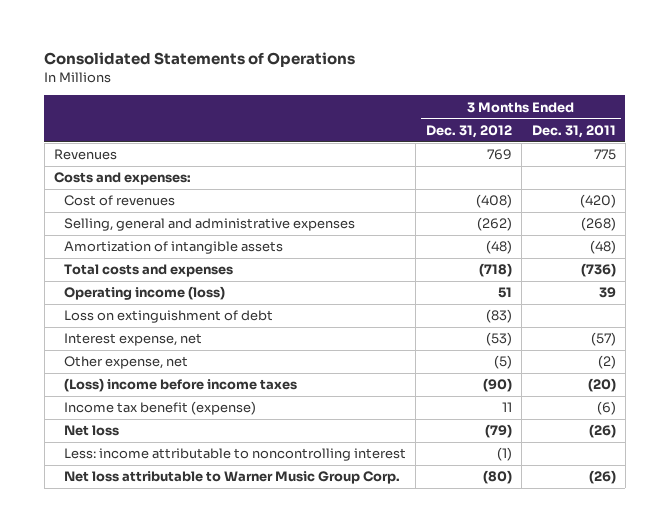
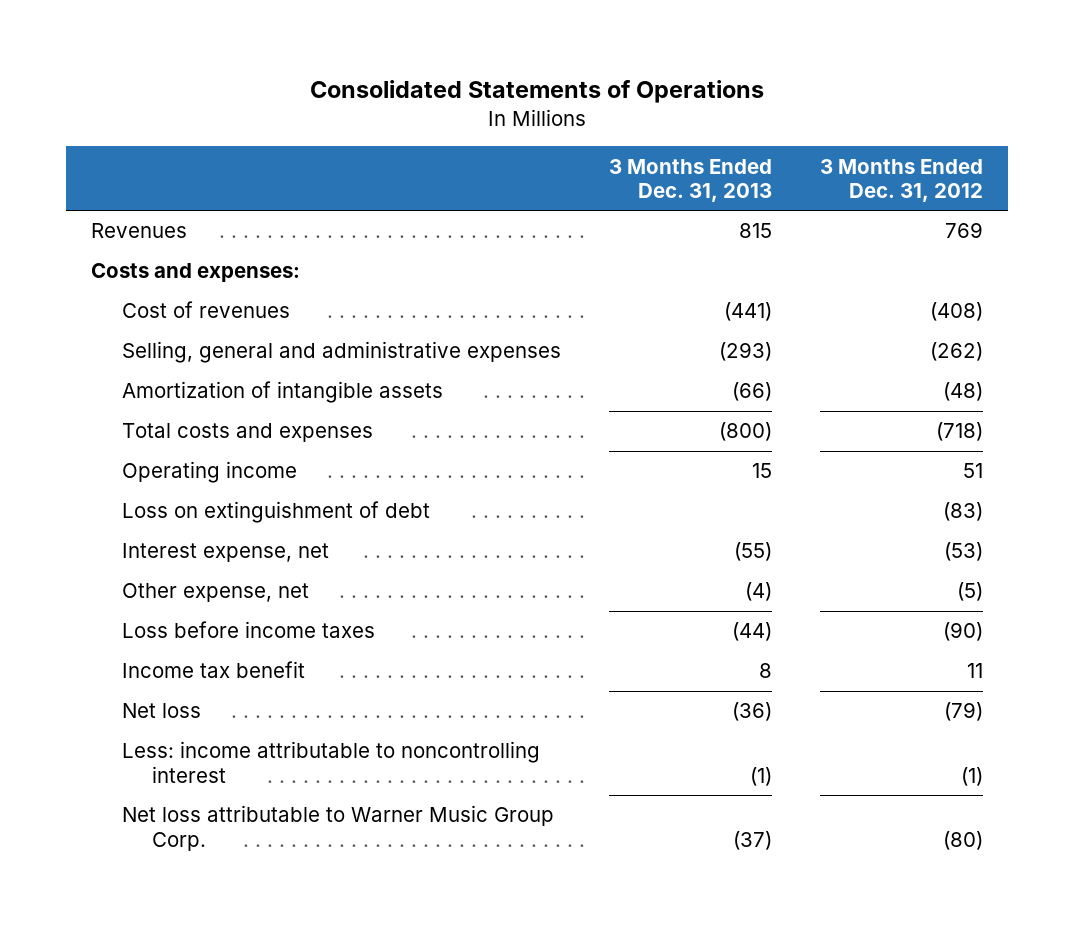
[531,124,616,138] Dec. 31, 2011 -> none
none -> [608,158,772,202] 3 Months Ended Dec. 31, 2013
[63,286,225,301] Operating income (loss) -> [121,461,297,484] Operating income
[63,378,297,393] (Loss) income before income taxes -> [121,621,375,639] Loss before income taxes
[63,401,256,416] Income tax benefit (expense) -> [121,661,305,679] Income tax benefit

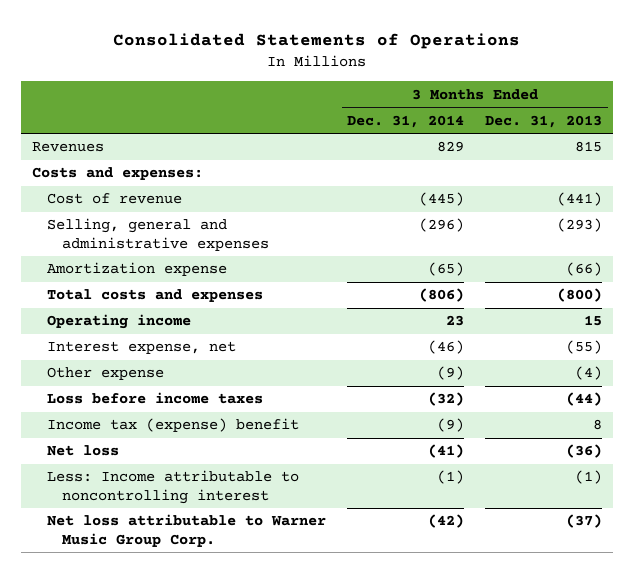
[820,158,984,202] 3 Months Ended Dec. 31, 2012 -> none
none -> [347,114,465,128] Dec. 31, 2014
[121,301,290,319] Cost of revenues -> [46,193,182,205] Cost of revenue
[121,381,443,404] Amortization of intangible assets -> [46,262,227,277] Amortization expense
[121,501,430,524] Loss on extinguishment of debt -> none
[121,583,309,603] Other expense, net -> [46,367,164,381] Other expense
[121,661,305,679] Income tax benefit -> [46,418,299,433] Income tax (expense) benefit
[121,741,540,783] Less: income attributable to noncontrolling interest -> [46,470,299,504] Less: Income attributable to noncontrolling interest

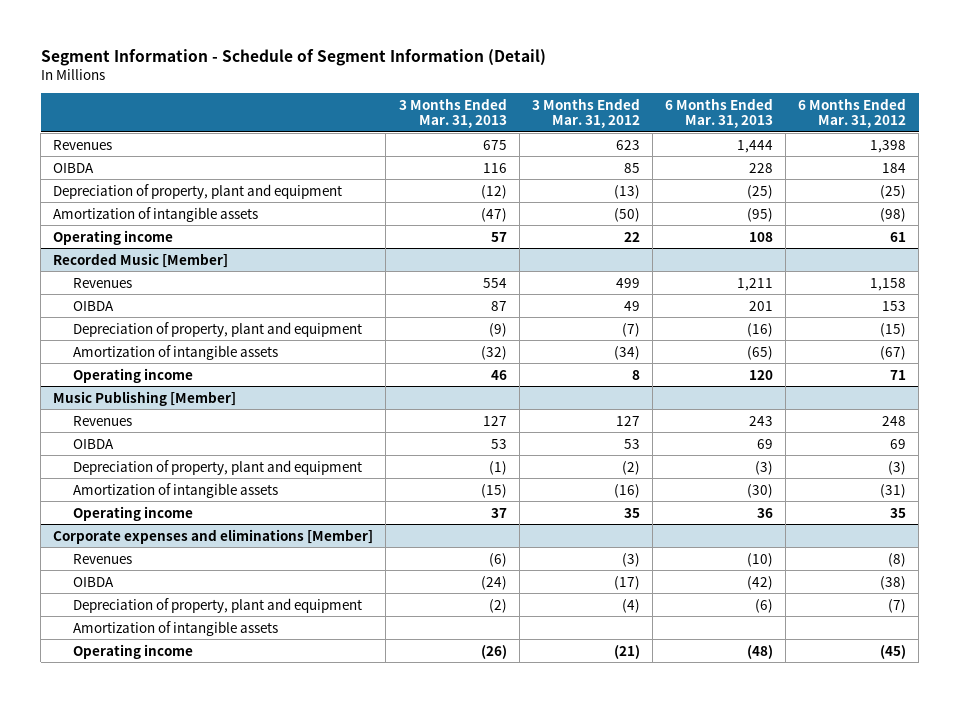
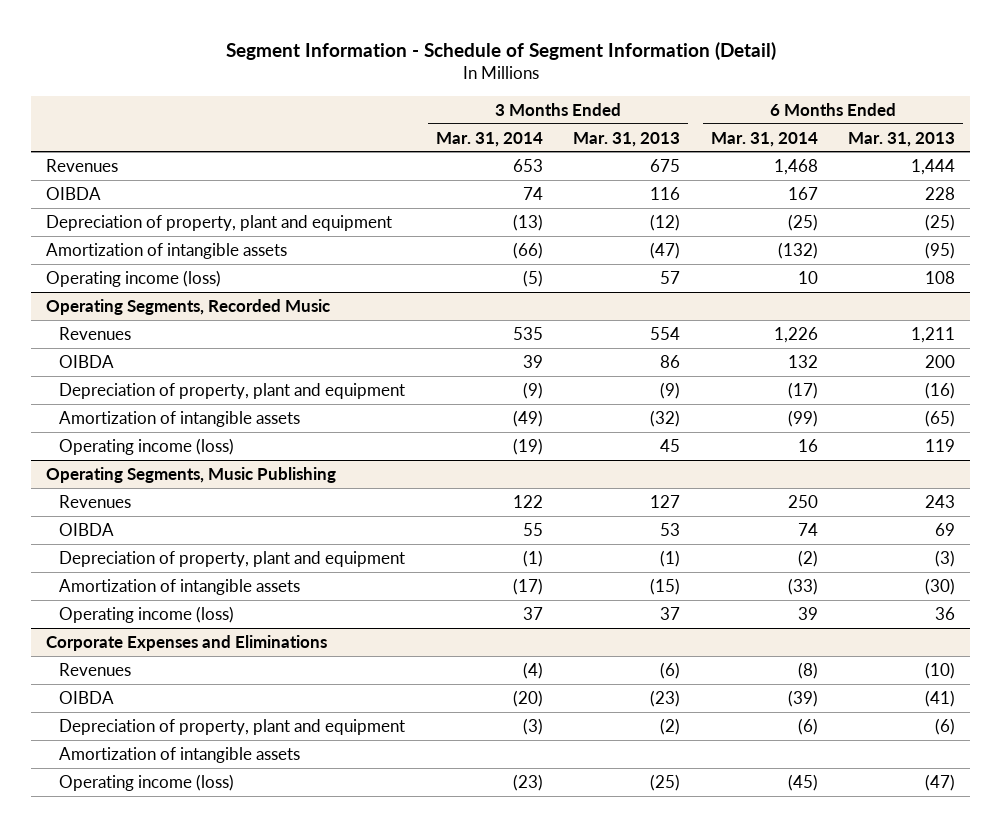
[531,97,640,129] 3 Months Ended Mar. 31, 2012 -> none
[798,97,907,129] 6 Months Ended Mar. 31, 2012 -> none
none -> [435,131,543,147] Mar. 31, 2014
none -> [710,131,818,147] Mar. 31, 2014
[53,252,229,268] Recorded Music [Member] -> none
[53,229,174,245] Operating income -> [46,269,222,287] Operating income (loss)
none -> [46,298,331,315] Operating Segments, Recorded Music
[490,300,507,311] 87 -> [660,354,681,368] 86
[748,300,773,311] 201 -> [925,354,956,368] 200
[53,390,237,406] Music Publishing [Member] -> none
[73,367,194,383] Operating income -> [59,437,235,455] Operating income (loss)
[490,369,507,380] 46 -> [660,438,681,452] 45
[748,369,773,380] 120 -> [925,438,956,452] 119
none -> [46,466,337,483] Operating Segments, Music Publishing
[73,505,194,521] Operating income -> [59,605,235,623] Operating income (loss)
[53,528,374,544] Corporate expenses and eliminations [Member] -> [46,634,328,651] Corporate Expenses and Eliminations
[480,575,507,590] (24) -> [650,689,681,707] (23)
[746,575,773,590] (42) -> [925,689,956,707] (41)
[73,643,194,659] Operating income -> [59,773,235,791] Operating income (loss)
[480,644,507,659] (26) -> [650,773,681,791] (25)
[746,644,773,659] (48) -> [925,773,956,791] (47)

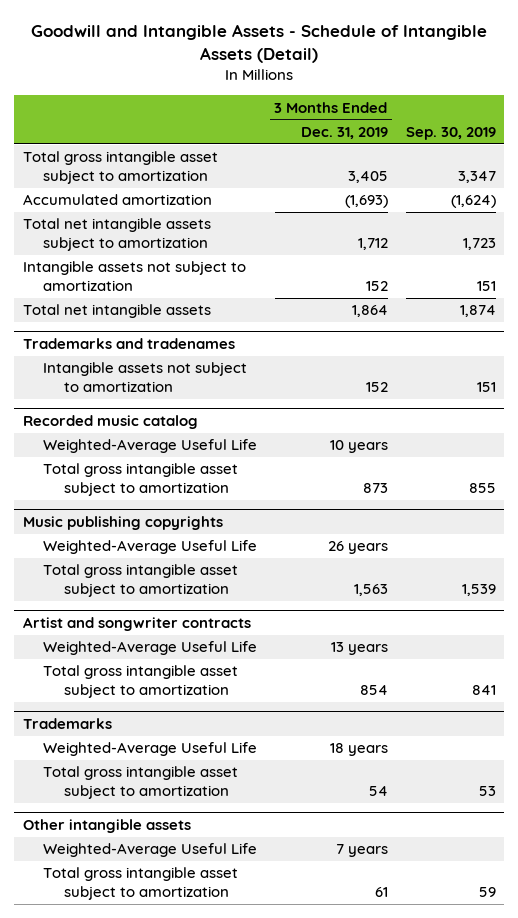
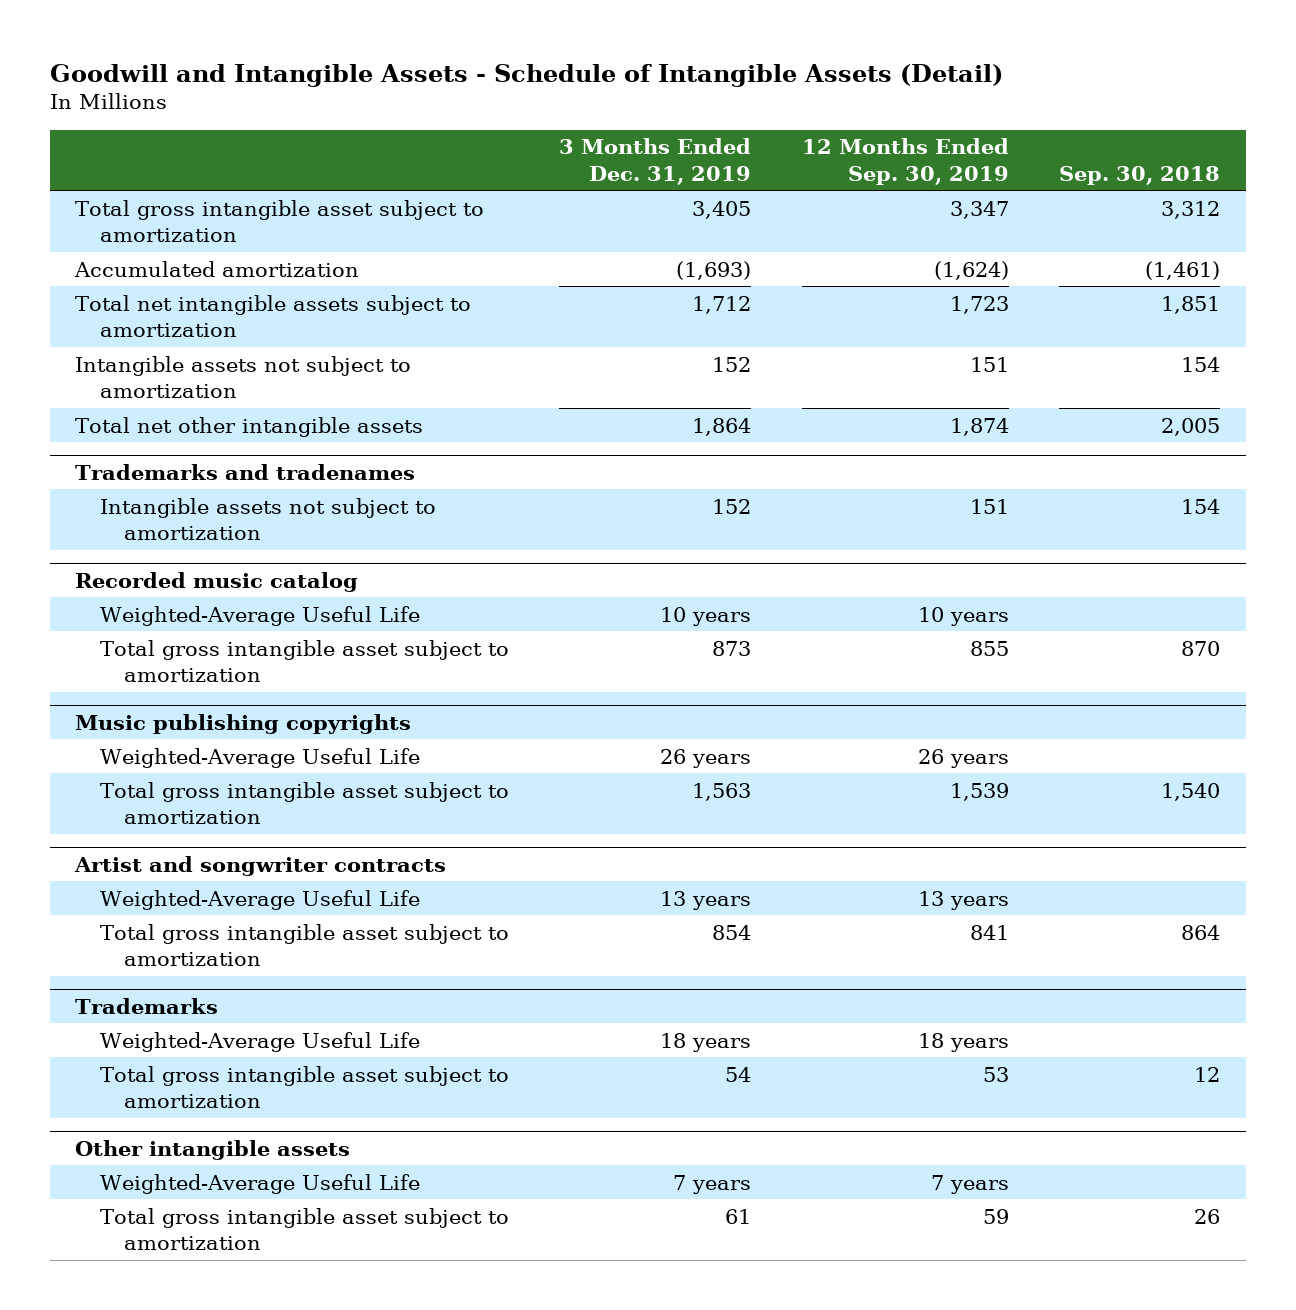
[405,126,496,140] Sep. 30, 2019 -> none
none -> [801,138,1009,185] 12 Months Ended Sep. 30, 2019
none -> [1059,165,1221,185] Sep. 30, 2018
[22,304,211,319] Total net intangible assets -> [75,416,424,437] Total net other intangible assets

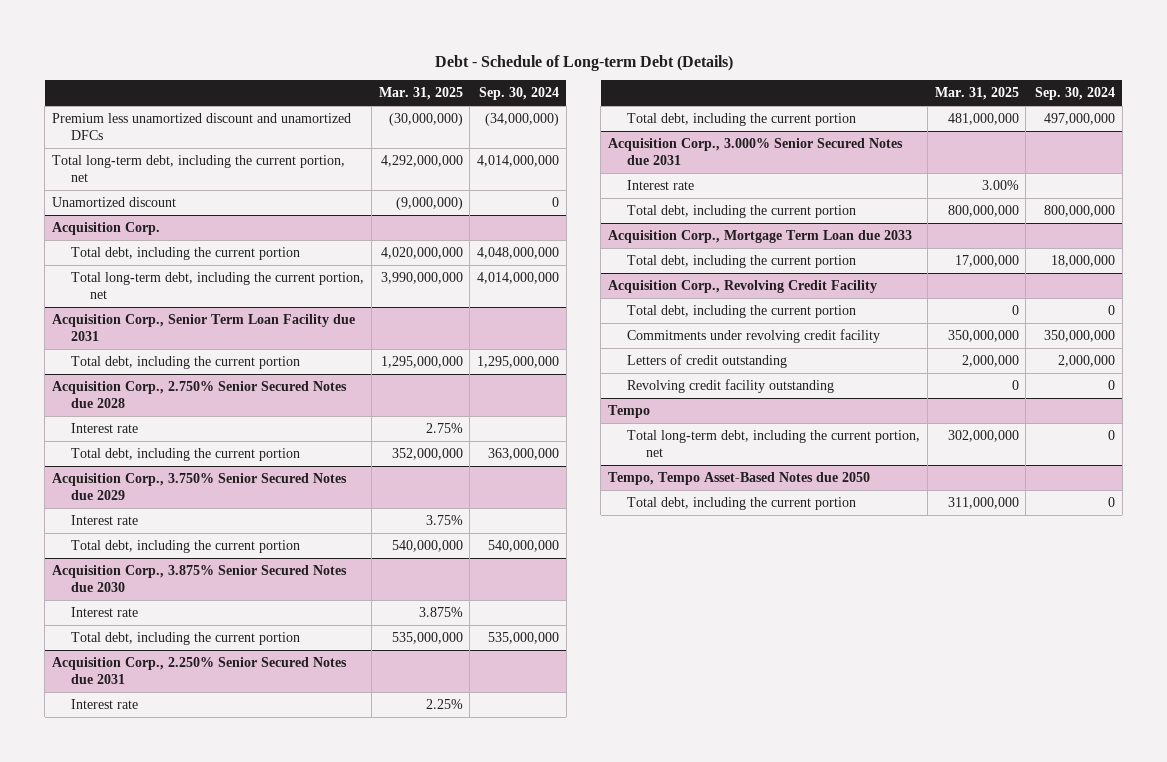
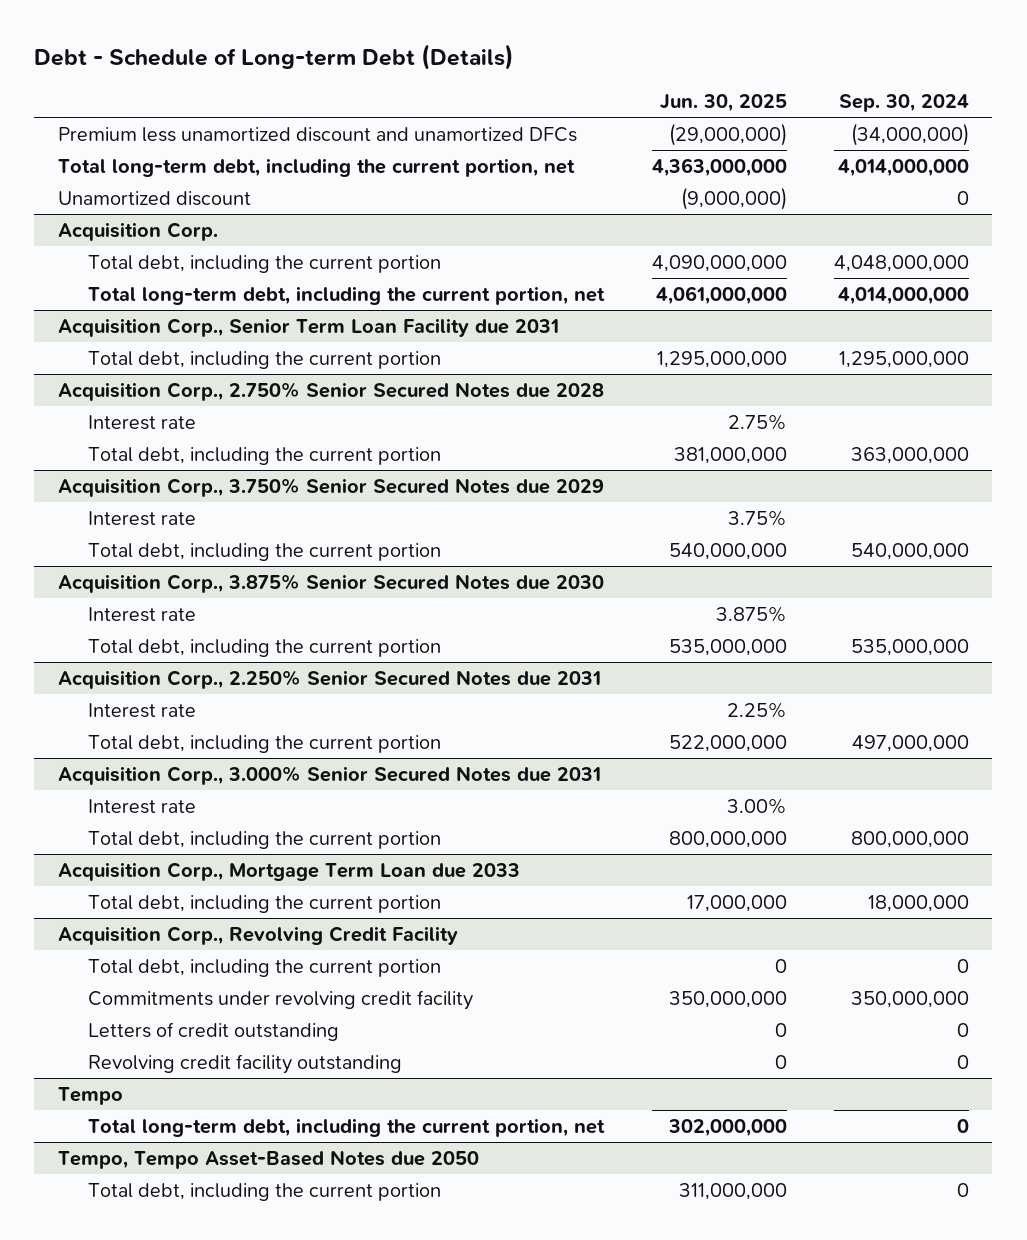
[378,87,463,101] Mar. 31, 2025 -> none
none -> [659,93,787,112] Jun. 30, 2025
[1058,354,1116,367] 2,000,000 -> [956,1022,969,1037] 0

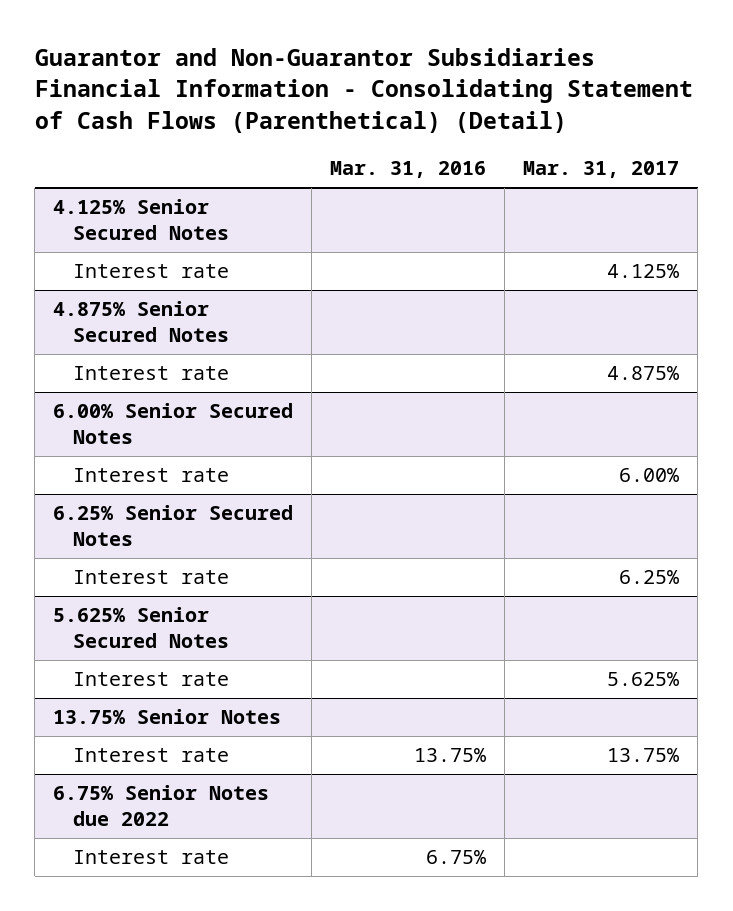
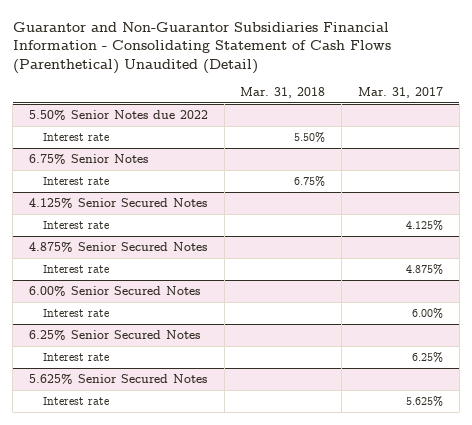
[34,48,693,133] Guarantor and Non-Guarantor Subsidiaries Financial Information - Consolidating Statement of Cash Flows (Parenthetical) (Detail) -> [12,21,391,75] Guarantor and Non-Guarantor Subsidiaries Financial Information - Consolidating Statement of Cash Flows (Parenthetical) Unaudited (Detail)
[330,161,487,179] Mar. 31, 2016 -> none
none -> [240,87,326,99] Mar. 31, 2018
none -> [29,109,209,120] 5.50% Senior Notes due 2022
none -> [42,132,109,141] Interest rate
none -> [29,153,149,164] 6.75% Senior Notes
none -> [42,176,109,185] Interest rate
[53,709,282,725] 13.75% Senior Notes -> none
[72,748,229,763] Interest rate -> none
[53,785,270,826] 6.75% Senior Notes due 2022 -> none
[72,850,229,865] Interest rate -> none

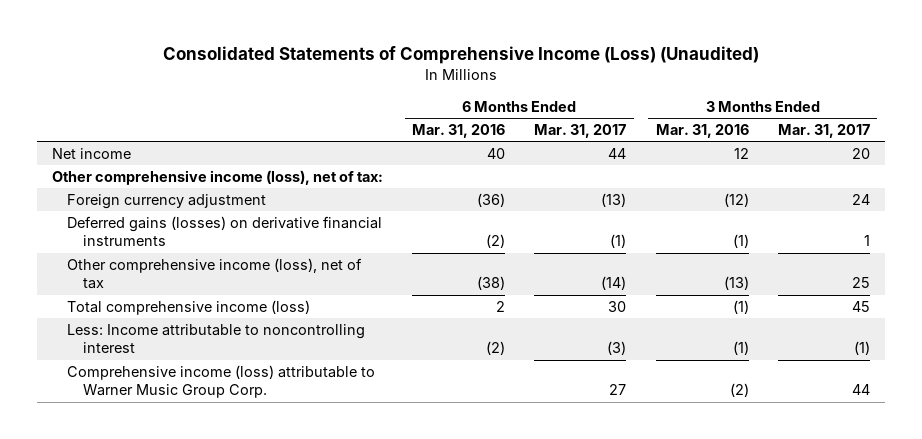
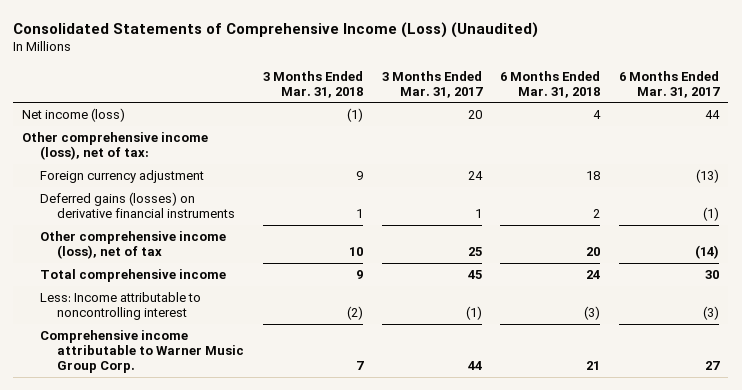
[412,124,506,139] Mar. 31, 2016 -> none
[655,124,749,139] Mar. 31, 2016 -> none
none -> [263,70,364,98] 3 Months Ended Mar. 31, 2018
none -> [500,70,601,98] 6 Months Ended Mar. 31, 2018
[51,148,131,160] Net income -> [22,107,126,122] Net income (loss)
[67,300,311,316] Total comprehensive income (loss) -> [39,268,226,282] Total comprehensive income
[67,365,376,399] Comprehensive income (loss) attributable to Warner Music Group Corp. -> [39,329,245,374] Comprehensive income attributable to Warner Music Group Corp.

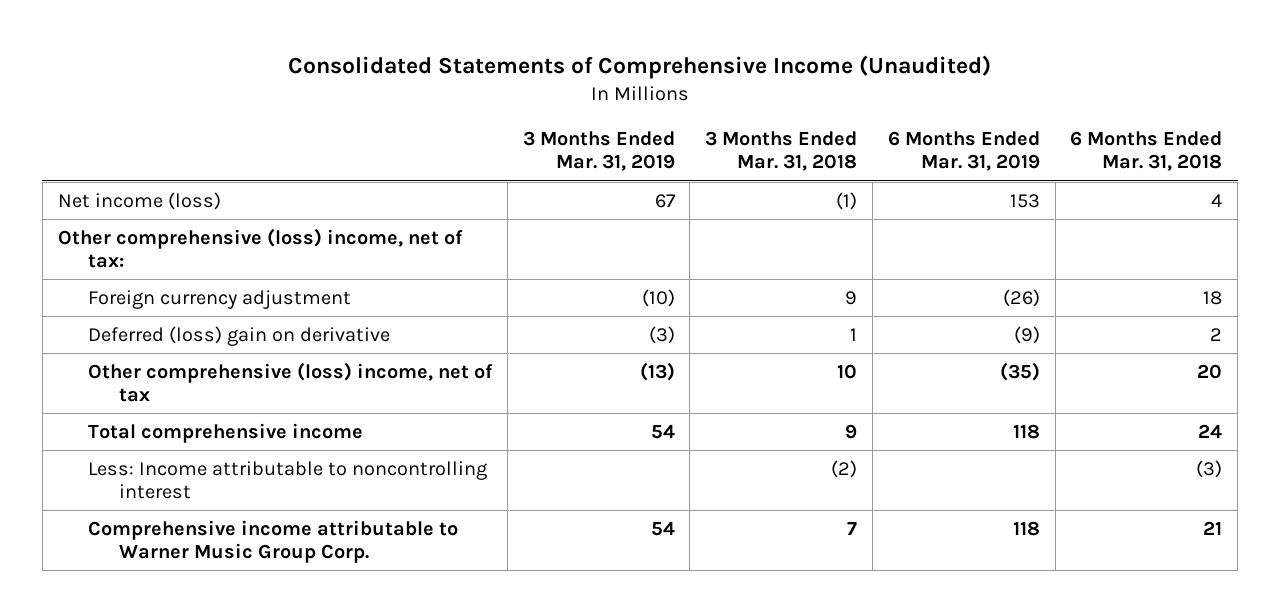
[13,21,539,38] Consolidated Statements of Comprehensive Income (Loss) (Unaudited) -> [287,55,991,80] Consolidated Statements of Comprehensive Income (Unaudited)
[381,70,483,98] 3 Months Ended Mar. 31, 2017 -> none
[619,70,721,98] 6 Months Ended Mar. 31, 2017 -> none
none -> [522,131,675,172] 3 Months Ended Mar. 31, 2019
none -> [887,131,1040,172] 6 Months Ended Mar. 31, 2019
[22,131,209,161] Other comprehensive income (loss), net of tax: -> [57,227,463,269] Other comprehensive (loss) income, net of tax:
[39,191,236,219] Deferred gains (losses) on derivative financial instruments -> [88,325,391,346] Deferred (loss) gain on derivative
[39,230,226,260] Other comprehensive income (loss), net of tax -> [88,361,494,403] Other comprehensive (loss) income, net of tax

